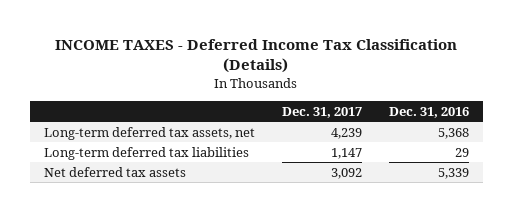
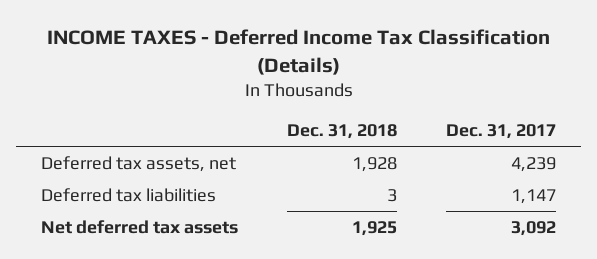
[389,106,470,118] Dec. 31, 2016 -> none
none -> [287,123,398,139] Dec. 31, 2018
[43,126,255,140] Long-term deferred tax assets, net -> [40,155,236,172] Deferred tax assets, net
[43,146,249,160] Long-term deferred tax liabilities -> [40,187,216,202] Deferred tax liabilities

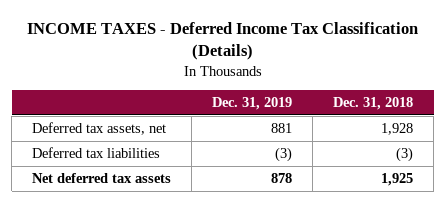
[446,123,557,139] Dec. 31, 2017 -> none
none -> [212,97,293,111] Dec. 31, 2019
[387,188,398,202] 3 -> [396,147,414,163] (3)

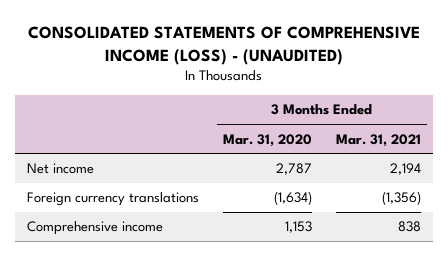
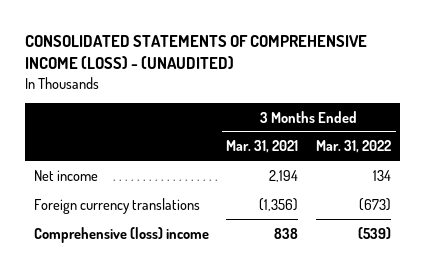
[223,133,313,147] Mar. 31, 2020 -> none
none -> [316,140,392,154] Mar. 31, 2022
[27,221,164,236] Comprehensive income -> [33,226,209,243] Comprehensive (loss) income

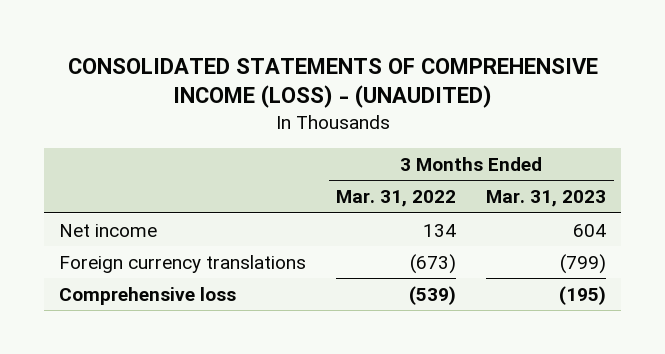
[226,140,299,154] Mar. 31, 2021 -> none
none -> [486,190,607,208] Mar. 31, 2023
[33,226,209,243] Comprehensive (loss) income -> [59,286,237,305] Comprehensive loss

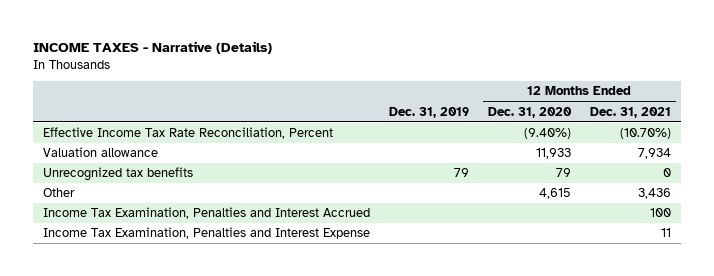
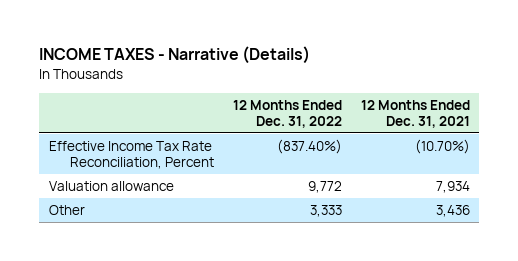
[388,106,469,118] Dec. 31, 2019 -> none
[487,106,572,118] Dec. 31, 2020 -> none
none -> [232,99,342,128] 12 Months Ended Dec. 31, 2022
[42,167,193,182] Unrecognized tax benefits -> none
[42,207,370,220] Income Tax Examination, Penalties and Interest Accrued -> none
[42,227,370,240] Income Tax Examination, Penalties and Interest Expense -> none

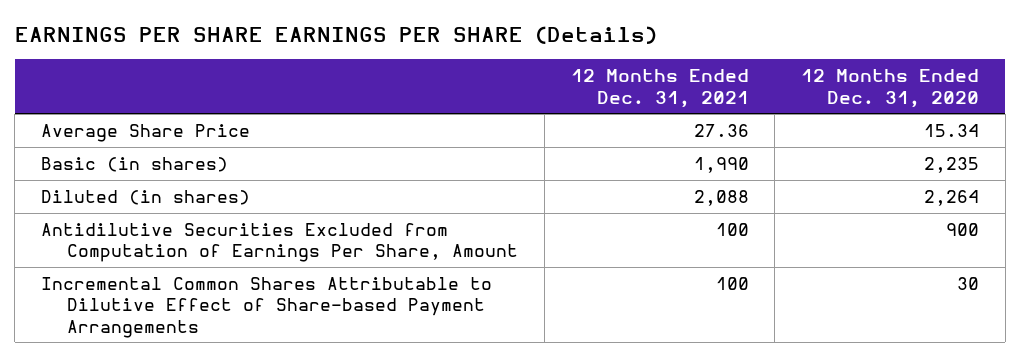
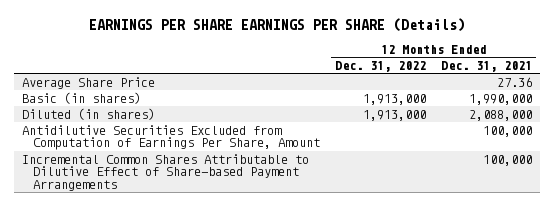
[800,69,979,108] 12 Months Ended Dec. 31, 2020 -> none
none -> [335,61,427,73] Dec. 31, 2022
[693,156,749,173] 1,990 -> [469,93,533,105] 1,990,000
[693,189,749,206] 2,088 -> [469,109,533,121] 2,088,000
[715,222,749,236] 100 -> [483,125,533,137] 100,000
[715,276,749,290] 100 -> [483,154,533,166] 100,000

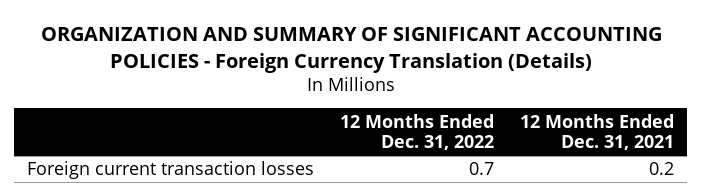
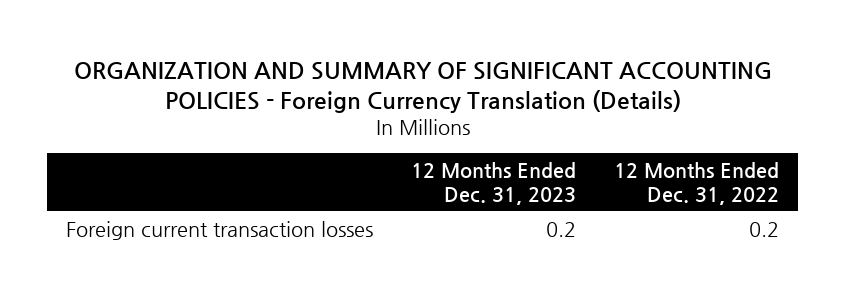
[520,113,675,151] 12 Months Ended Dec. 31, 2021 -> none
none -> [411,162,577,205] 12 Months Ended Dec. 31, 2023
[469,162,495,176] 0.7 -> [748,221,779,237] 0.2

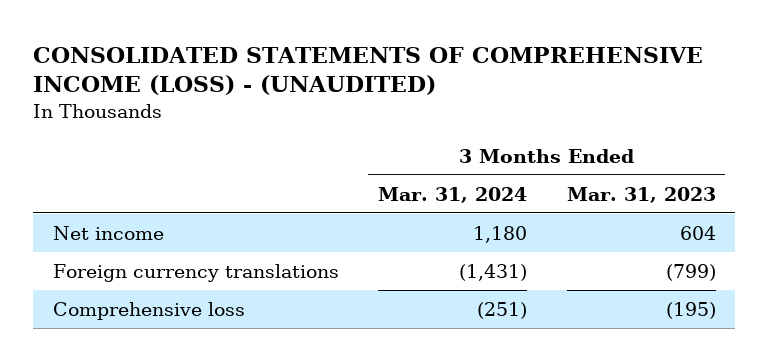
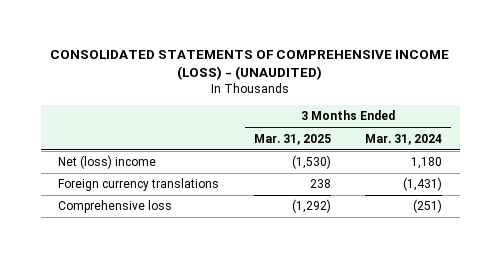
[566,186,716,203] Mar. 31, 2023 -> none
none -> [253,133,331,145] Mar. 31, 2025
[53,225,165,240] Net income -> [58,155,157,170] Net (loss) income

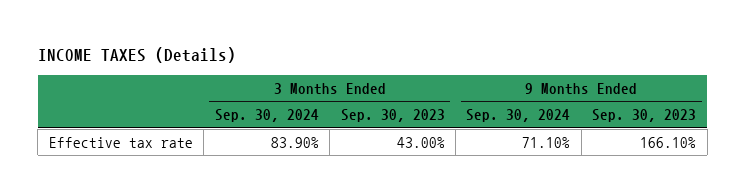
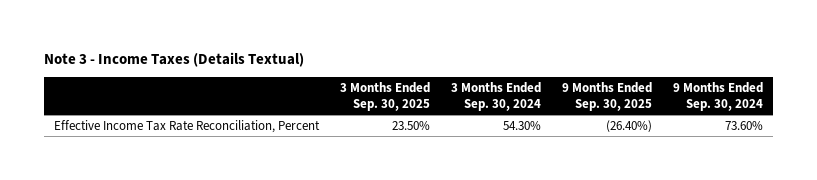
[37,47,236,64] INCOME TAXES (Details) -> [43,51,304,67] Note 3 - Income Taxes (Details Textual)
[340,109,445,123] Sep. 30, 2023 -> none
[592,109,697,123] Sep. 30, 2023 -> none
none -> [339,82,430,111] 3 Months Ended Sep. 30, 2025
none -> [561,82,652,111] 9 Months Ended Sep. 30, 2025
[48,136,193,148] Effective tax rate -> [53,120,320,134] Effective Income Tax Rate Reconciliation, Percent
[270,136,319,148] 83.90% -> [502,121,541,131] 54.30%
[522,136,571,148] 71.10% -> [724,121,763,131] 73.60%

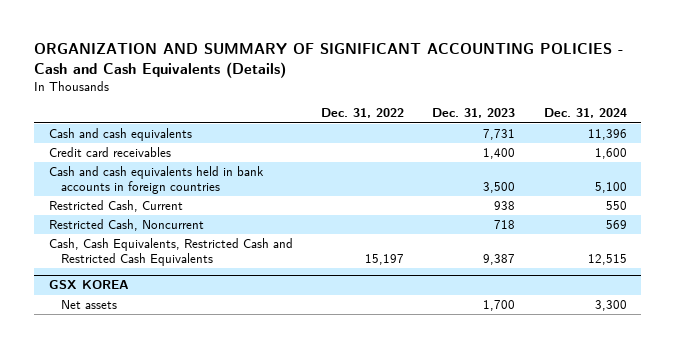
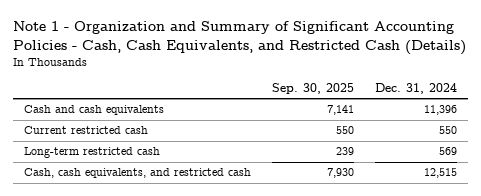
[34,43,625,78] ORGANIZATION AND SUMMARY OF SIGNIFICANT ACCOUNTING POLICIES - Cash and Cash Equivalents (Details) -> [12,21,466,55] Note 1 - Organization and Summary of Significant Accounting Policies - Cash, Cash Equivalents, and Restricted Cash (Details)
[320,108,404,119] Dec. 31, 2022 -> none
[432,108,516,119] Dec. 31, 2023 -> none
none -> [271,83,354,95] Sep. 30, 2025
[48,147,171,158] Credit card receivables -> none
[48,166,264,194] Cash and cash equivalents held in bank accounts in foreign countries -> none
[48,279,129,290] GSX KOREA -> none
[60,300,117,310] Net assets -> none
[48,200,183,213] Restricted Cash, Current -> [23,126,148,135] Current restricted cash
[48,219,204,232] Restricted Cash, Noncurrent -> [23,147,160,159] Long-term restricted cash
[48,238,293,266] Cash, Cash Equivalents, Restricted Cash and Restricted Cash Equivalents -> [23,168,251,179] Cash, cash equivalents, and restricted cash

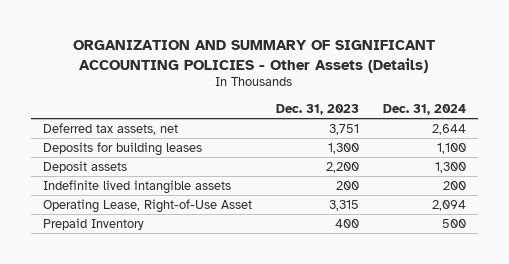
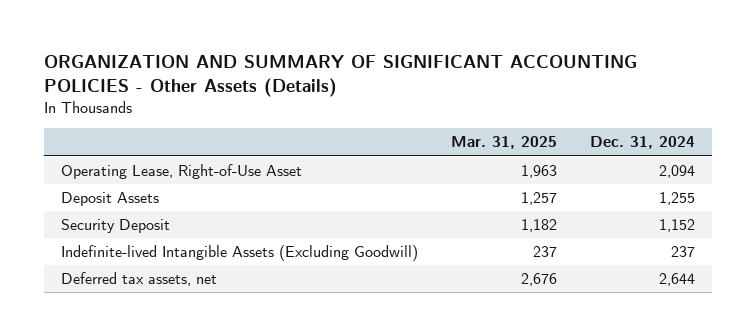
[275,103,359,115] Dec. 31, 2023 -> none
none -> [450,136,557,150] Mar. 31, 2025
[42,141,202,156] Deposits for building leases -> none
[42,160,127,173] Deposit assets -> none
[42,179,231,194] Indefinite lived intangible assets -> none
[42,217,144,230] Prepaid Inventory -> none
none -> [60,191,159,206] Deposit Assets
none -> [60,218,170,233] Security Deposit
none -> [60,244,418,261] Indefinite-lived Intangible Assets (Excluding Goodwill)
[42,122,178,135] Deferred tax assets, net -> [60,271,217,286] Deferred tax assets, net

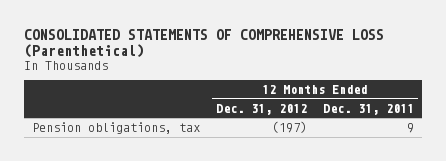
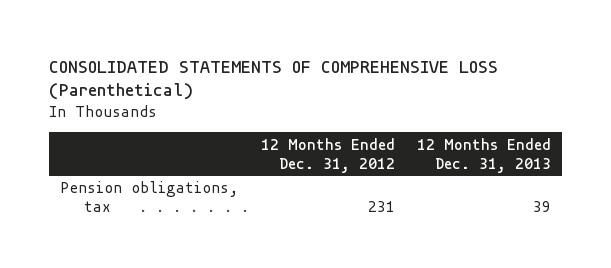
[323,103,415,115] Dec. 31, 2011 -> none
none -> [417,137,552,173] 12 Months Ended Dec. 31, 2013
[271,121,307,134] (197) -> [367,201,395,213] 231

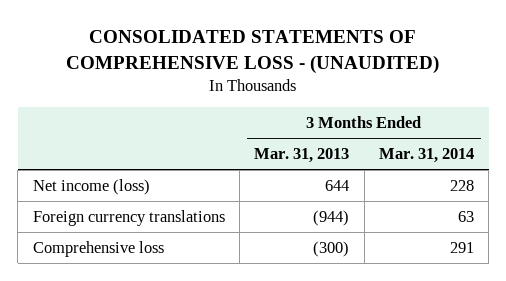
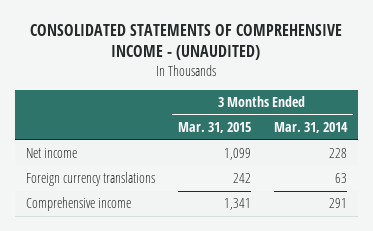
[66,30,440,74] CONSOLIDATED STATEMENTS OF COMPREHENSIVE LOSS - (UNAUDITED) -> [30,24,343,61] CONSOLIDATED STATEMENTS OF COMPREHENSIVE INCOME - (UNAUDITED)
[254,148,350,164] Mar. 31, 2013 -> none
none -> [177,122,251,134] Mar. 31, 2015
[32,178,150,195] Net income (loss) -> [26,148,78,159] Net income
[32,240,164,257] Comprehensive loss -> [26,197,132,212] Comprehensive income

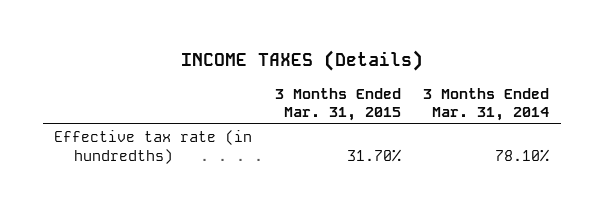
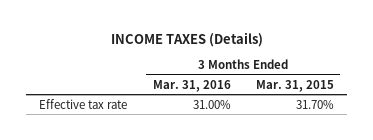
[423,87,550,122] 3 Months Ended Mar. 31, 2014 -> none
none -> [152,79,231,92] Mar. 31, 2016
[54,129,253,164] Effective tax rate (in hundredths) -> [39,98,128,109] Effective tax rate

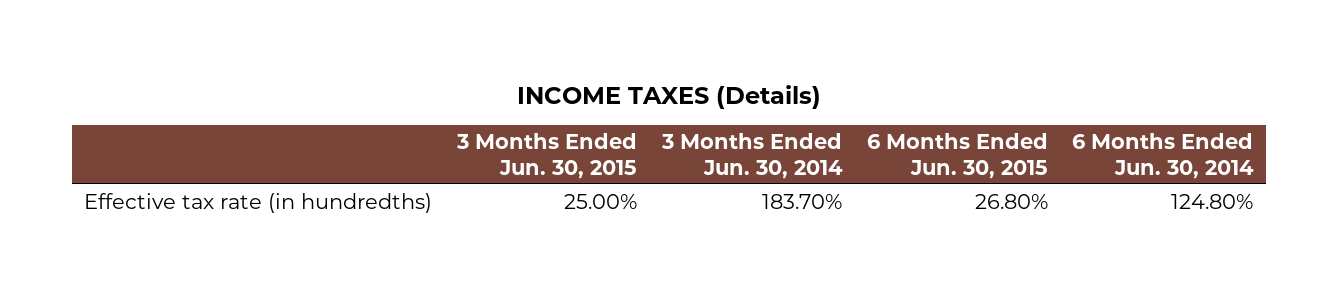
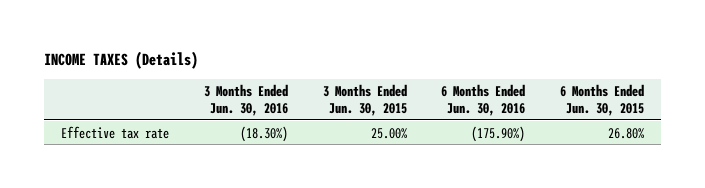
[660,132,843,179] 3 Months Ended Jun. 30, 2014 -> none
[1072,132,1255,179] 6 Months Ended Jun. 30, 2014 -> none
none -> [203,83,288,116] 3 Months Ended Jun. 30, 2016
none -> [441,83,526,116] 6 Months Ended Jun. 30, 2016
[84,192,433,213] Effective tax rate (in hundredths) -> [61,125,170,139] Effective tax rate

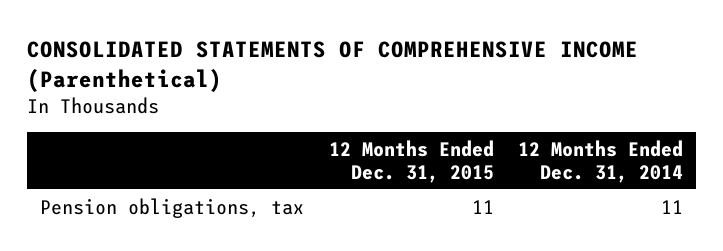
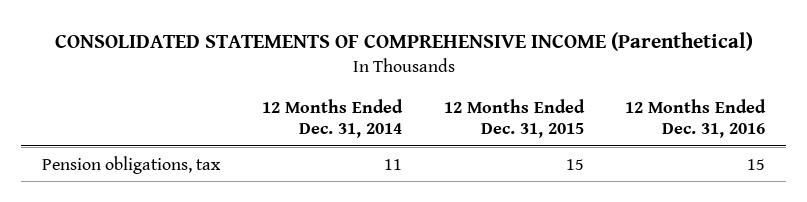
none -> [625,98,767,139] 12 Months Ended Dec. 31, 2016
[471,199,494,214] 11 -> [565,158,584,170] 15

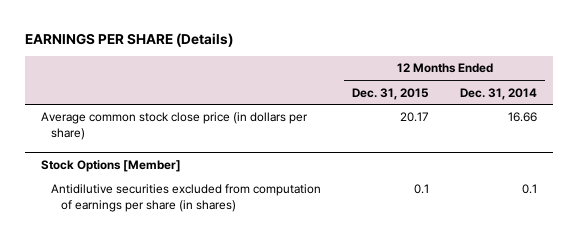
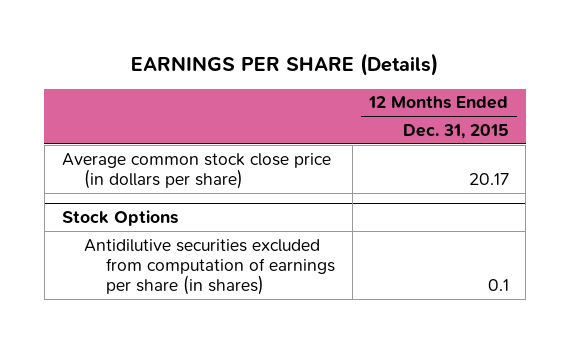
[460,87,538,100] Dec. 31, 2014 -> none
[40,160,181,173] Stock Options [Member] -> [61,209,178,226] Stock Options

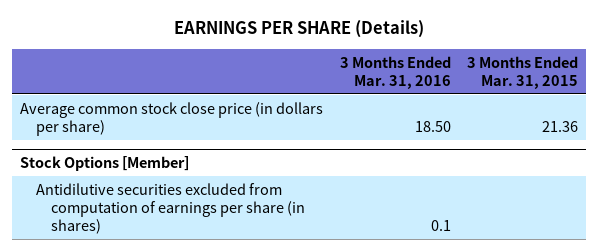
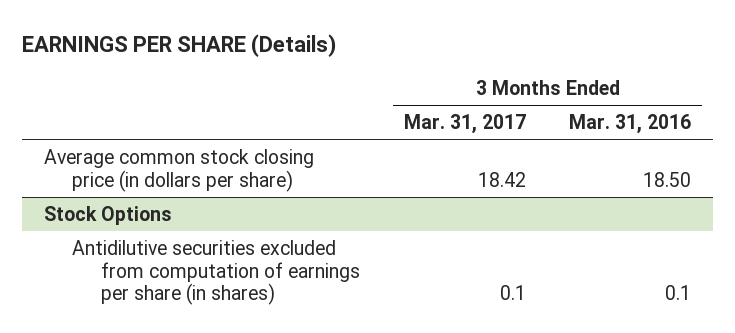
[466,55,578,89] 3 Months Ended Mar. 31, 2015 -> none
none -> [403,114,526,135] Mar. 31, 2017
[20,101,324,136] Average common stock close price (in dollars per share) -> [43,148,314,192] Average common stock closing price (in dollars per share)
[20,155,190,171] Stock Options [Member] -> [43,205,172,225] Stock Options

